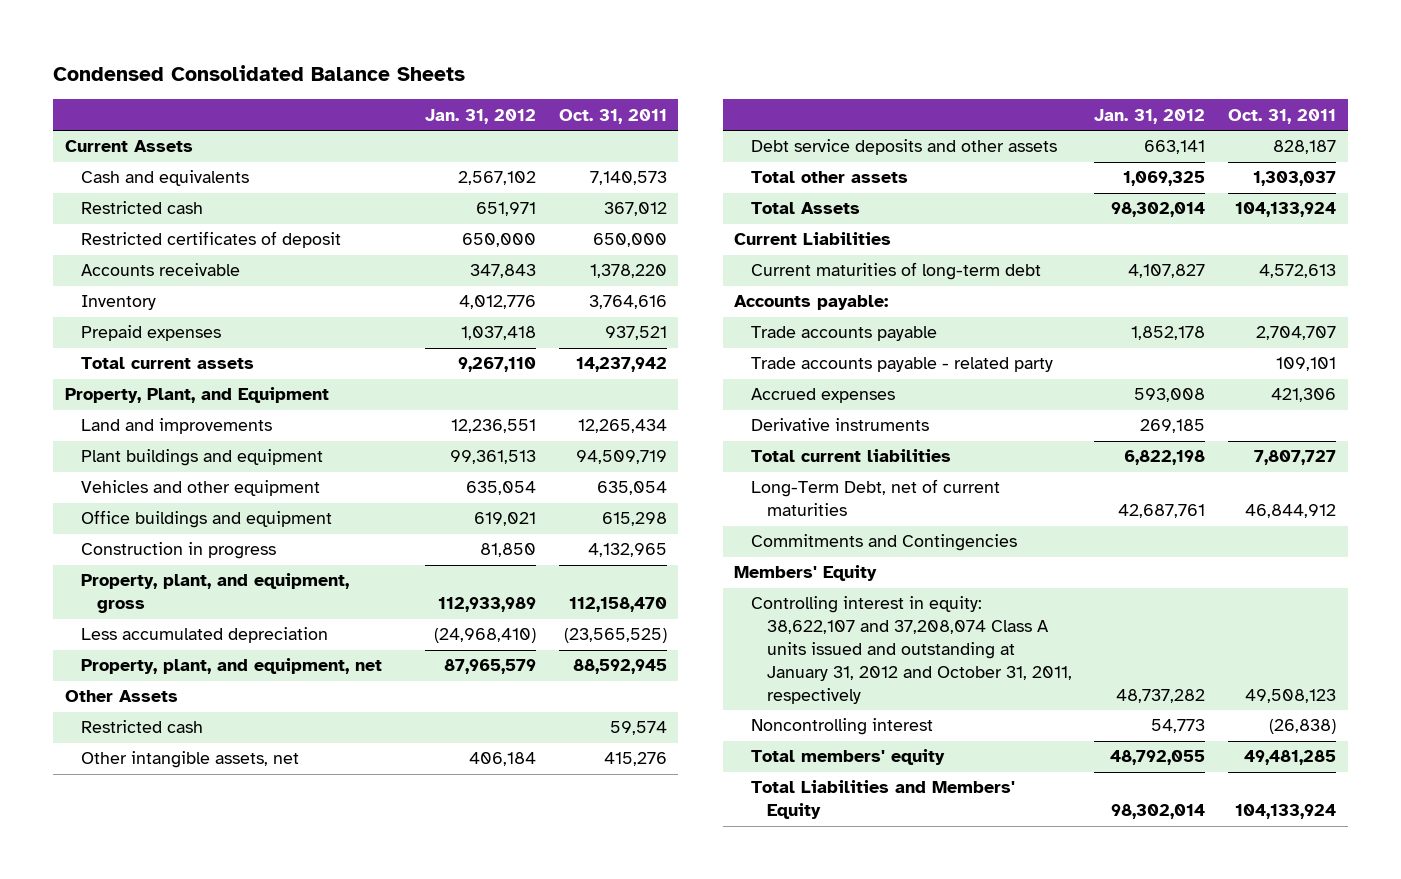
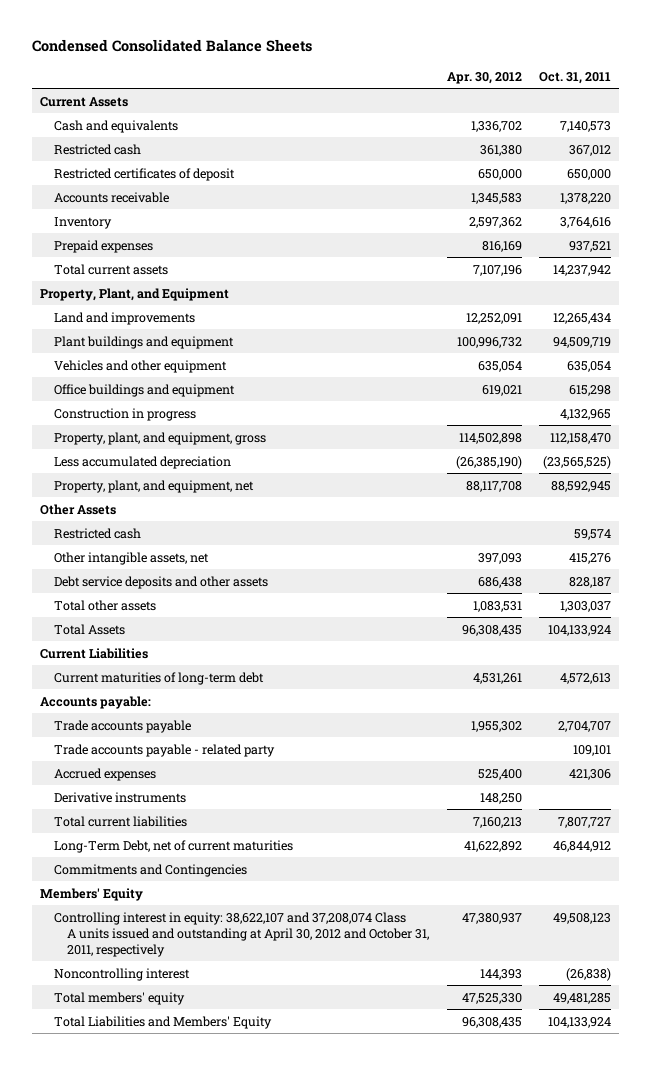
[424,108,536,124] Jan. 31, 2012 -> none
none -> [446,71,522,84] Apr. 30, 2012
[750,596,1072,705] Controlling interest in equity: 38,622,107 and 37,208,074 Class A units issued and outstanding at January 31, 2012 and October 31, 2011, respectively -> [53,911,430,957] Controlling interest in equity: 38,622,107 and 37,208,074 Class A units issued and outstanding at April 30, 2012 and October 31, 2011, respectively

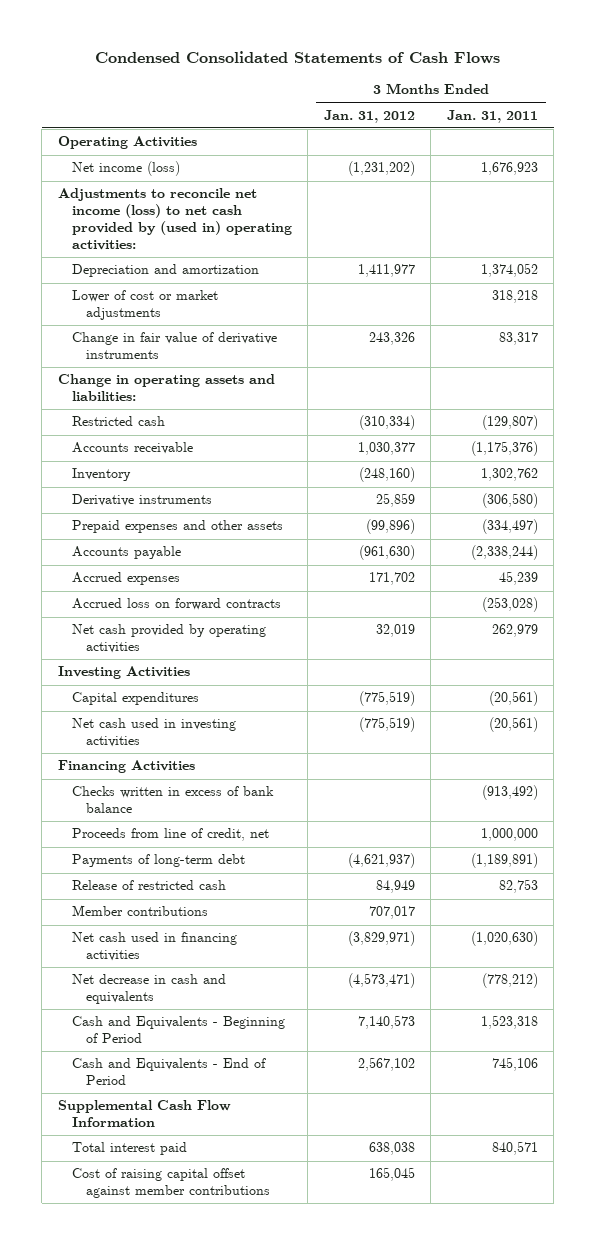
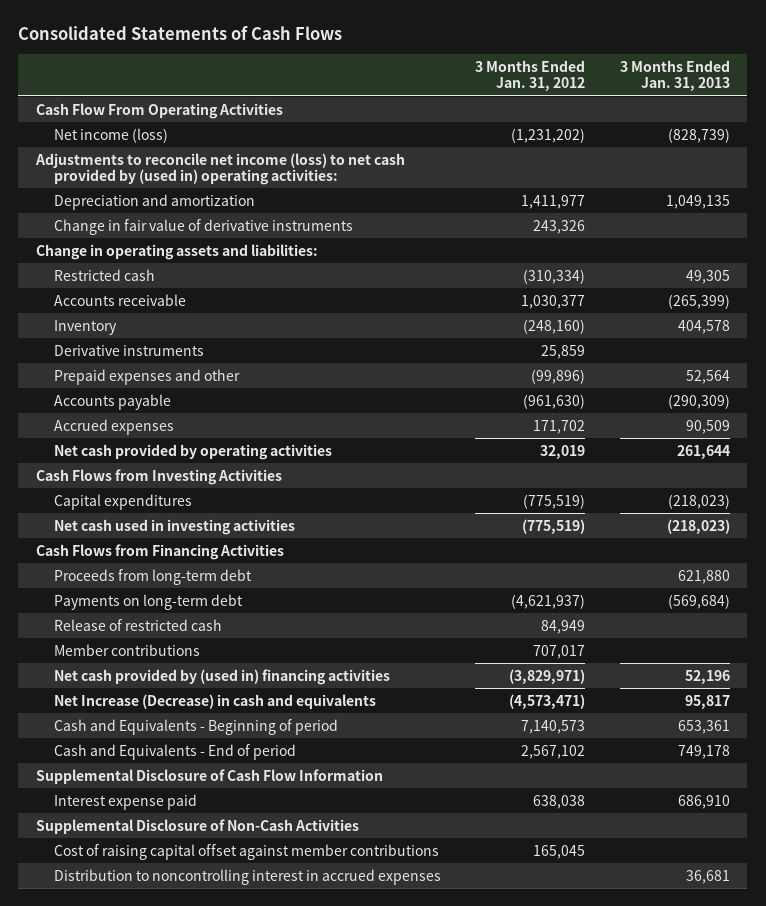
[94,50,500,64] Condensed Consolidated Statements of Cash Flows -> [18,26,343,41] Consolidated Statements of Cash Flows
[446,109,538,123] Jan. 31, 2011 -> none
none -> [619,60,730,92] 3 Months Ended Jan. 31, 2013
[57,136,197,150] Operating Activities -> [35,102,283,119] Cash Flow From Operating Activities
[71,290,218,321] Lower of cost or market adjustments -> none
[71,520,283,534] Prepaid expenses and other assets -> [53,368,240,385] Prepaid expenses and other
[71,598,281,611] Accrued loss on forward contracts -> none
[57,666,190,680] Investing Activities -> [35,468,282,485] Cash Flows from Investing Activities
[71,786,274,814] Checks written in excess of bank balance -> none
[71,828,269,842] Proceeds from line of credit, net -> none
[57,760,195,774] Financing Activities -> [35,543,284,560] Cash Flows from Financing Activities
none -> [53,568,252,585] Proceeds from long-term debt
[71,854,245,868] Payments of long-term debt -> [53,593,243,610] Payments on long-term debt
[71,932,237,962] Net cash used in financing activities -> [53,668,390,685] Net cash provided by (used in) financing activities
[71,974,226,1005] Net decrease in cash and equivalents -> [53,693,376,709] Net Increase (Decrease) in cash and equivalents
[71,1016,285,1044] Cash and Equivalents - Beginning of Period -> [53,718,338,735] Cash and Equivalents - Beginning of period
[71,1058,266,1086] Cash and Equivalents - End of Period -> [53,743,296,760] Cash and Equivalents - End of period
[57,1100,231,1128] Supplemental Cash Flow Information -> [35,768,383,784] Supplemental Disclosure of Cash Flow Information
[71,1142,187,1156] Total interest paid -> [53,793,197,810] Interest expense paid
none -> [35,818,359,834] Supplemental Disclosure of Non-Cash Activities
none -> [53,868,441,885] Distribution to noncontrolling interest in accrued expenses

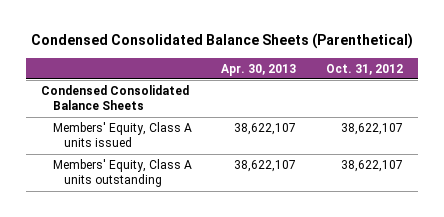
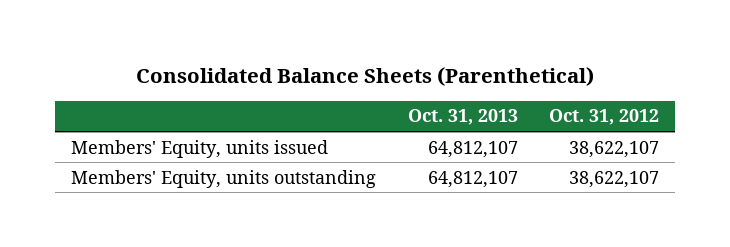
[31,33,414,50] Condensed Consolidated Balance Sheets (Parenthetical) -> [136,66,595,86] Consolidated Balance Sheets (Parenthetical)
[221,63,297,76] Apr. 30, 2013 -> none
none -> [407,109,518,126] Oct. 31, 2013
[41,84,190,111] Condensed Consolidated Balance Sheets -> none
[52,121,192,148] Members' Equity, Class A units issued -> [71,139,329,158] Members' Equity, units issued
[52,158,192,188] Members' Equity, Class A units outstanding -> [71,169,377,188] Members' Equity, units outstanding

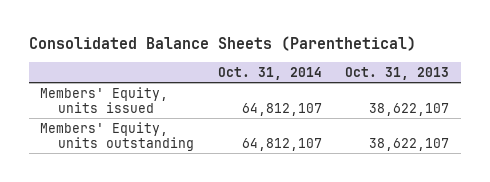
[549,109,660,126] Oct. 31, 2012 -> none
none -> [217,66,322,80] Oct. 31, 2014
[427,140,518,158] 64,812,107 -> [369,103,450,117] 38,622,107
[427,170,518,188] 64,812,107 -> [369,138,450,152] 38,622,107

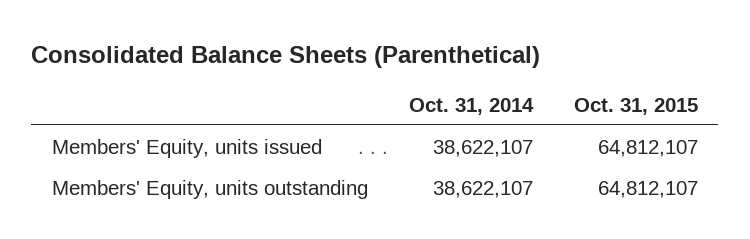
[345,66,450,80] Oct. 31, 2013 -> none
none -> [573,97,698,115] Oct. 31, 2015
[241,103,322,117] 64,812,107 -> [432,139,533,157] 38,622,107
[241,138,322,152] 64,812,107 -> [432,180,533,198] 38,622,107

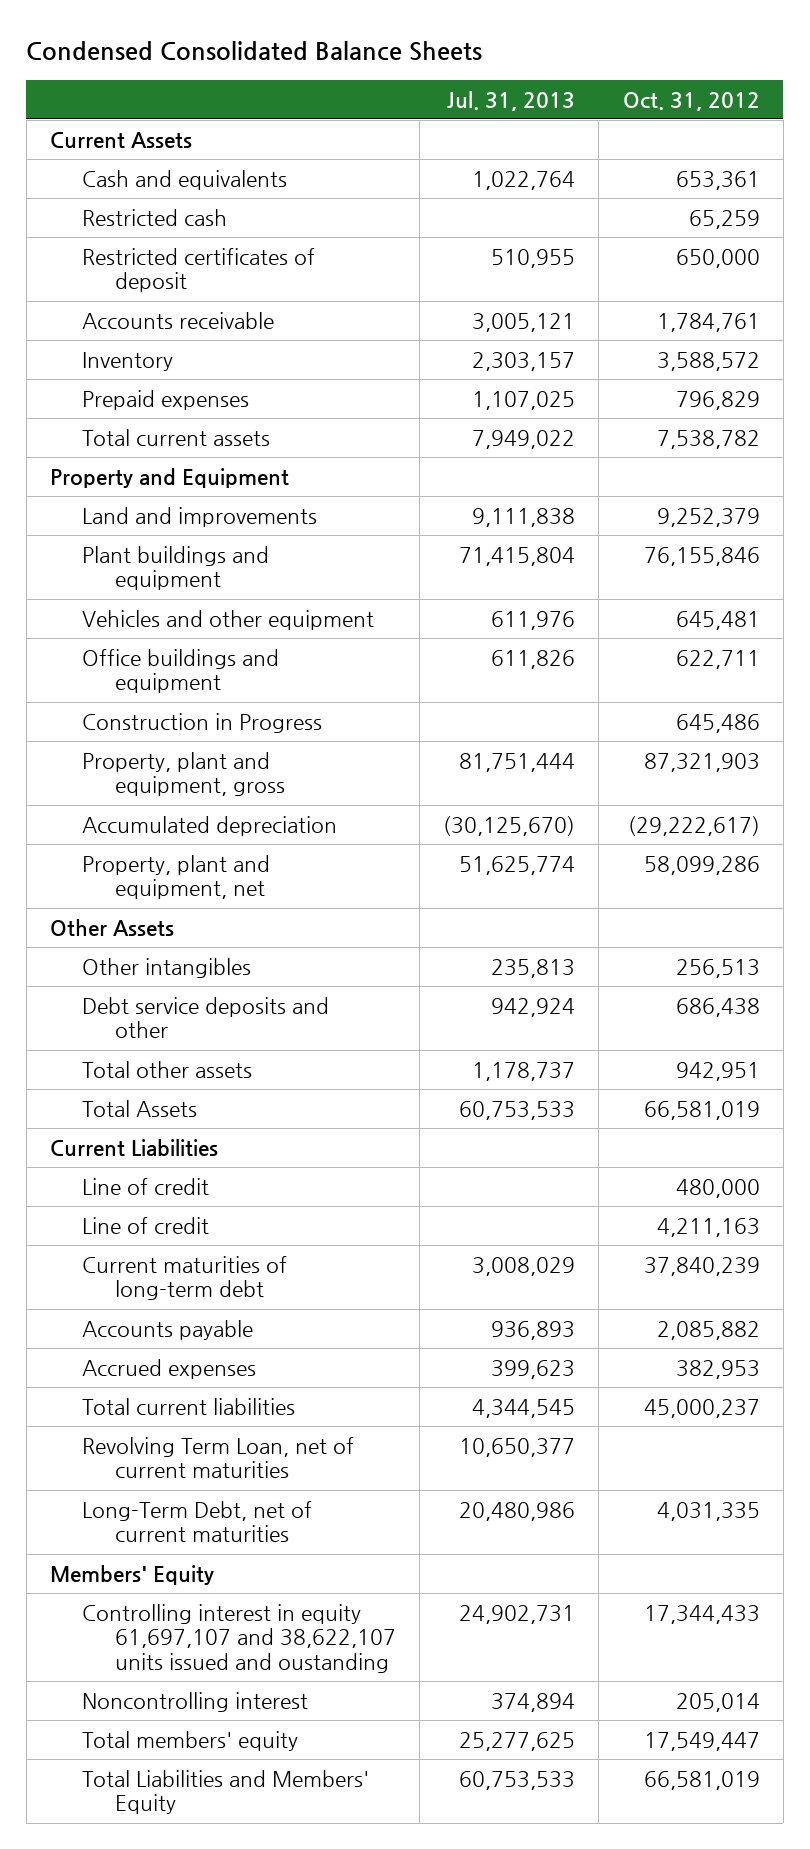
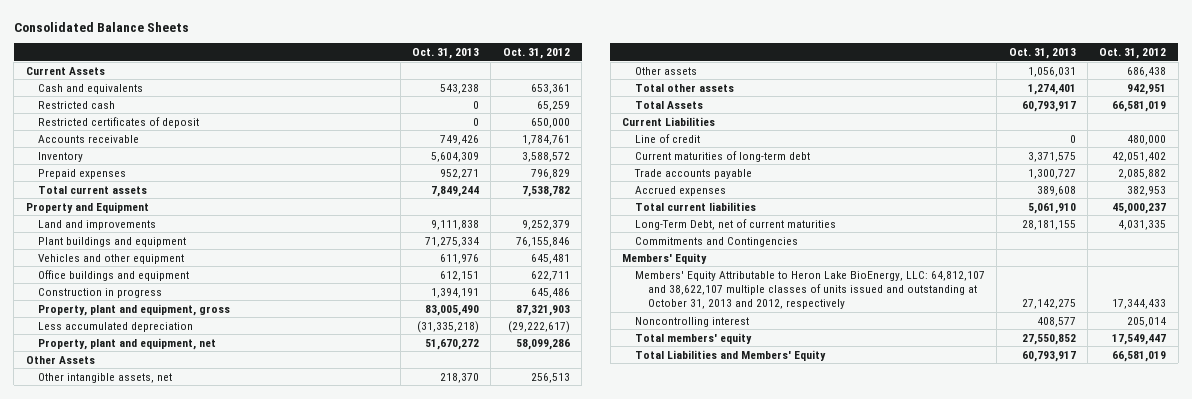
[26,40,483,61] Condensed Consolidated Balance Sheets -> [13,21,189,32] Consolidated Balance Sheets
[447,90,576,111] Jul. 31, 2013 -> none
none -> [412,48,480,60] Oct. 31, 2013
[82,712,323,733] Construction in Progress -> [38,287,163,298] Construction in progress
[82,815,338,836] Accumulated depreciation -> [38,321,194,332] Less accumulated depreciation
[82,957,252,978] Other intangibles -> [38,372,173,383] Other intangible assets, net
[82,996,330,1039] Debt service deposits and other -> [634,66,697,75] Other assets
[82,1216,210,1234] Line of credit -> none
[643,1256,760,1276] 37,840,239 -> [1112,151,1167,162] 42,051,402
[82,1319,254,1340] Accounts payable -> [633,168,752,179] Trade accounts payable
[82,1436,355,1479] Revolving Term Loan, net of current maturities -> none
none -> [634,236,798,247] Commitments and Contingencies
[82,1603,396,1674] Controlling interest in equity 61,697,107 and 38,622,107 units issued and oustanding -> [634,270,985,309] Members' Equity Attributable to Heron Lake BioEnergy, LLC: 64,812,107 and 38,622,107 multiple classes of units issued and outstanding at October 31, 2013 and 2012, respectively

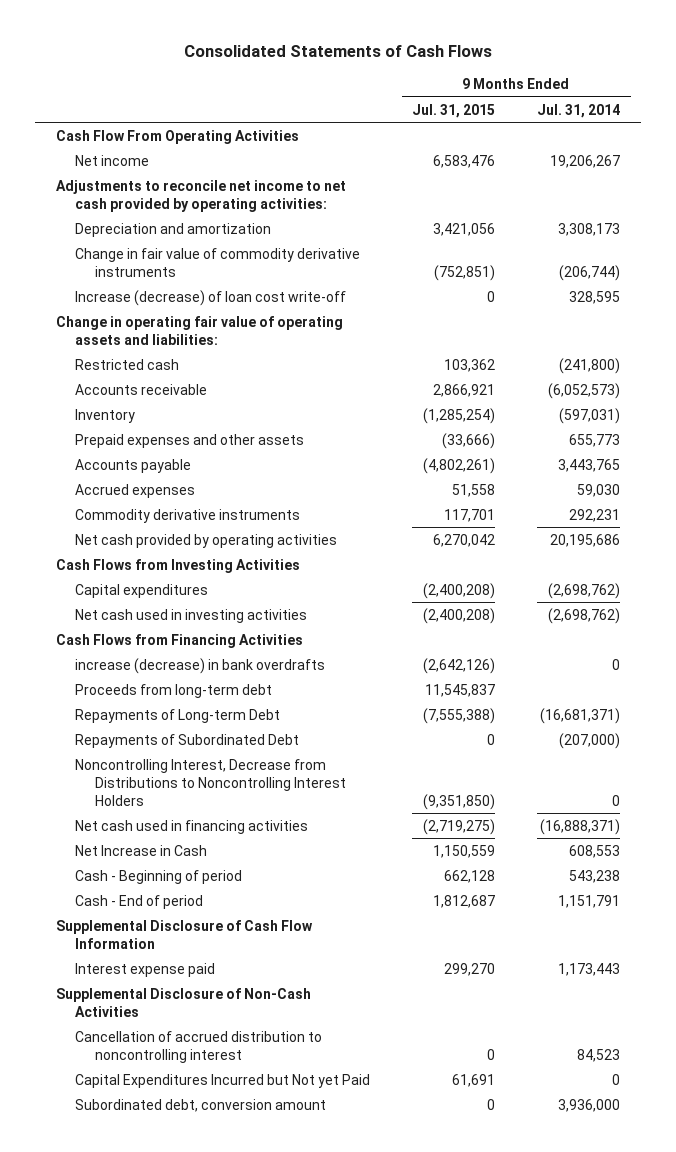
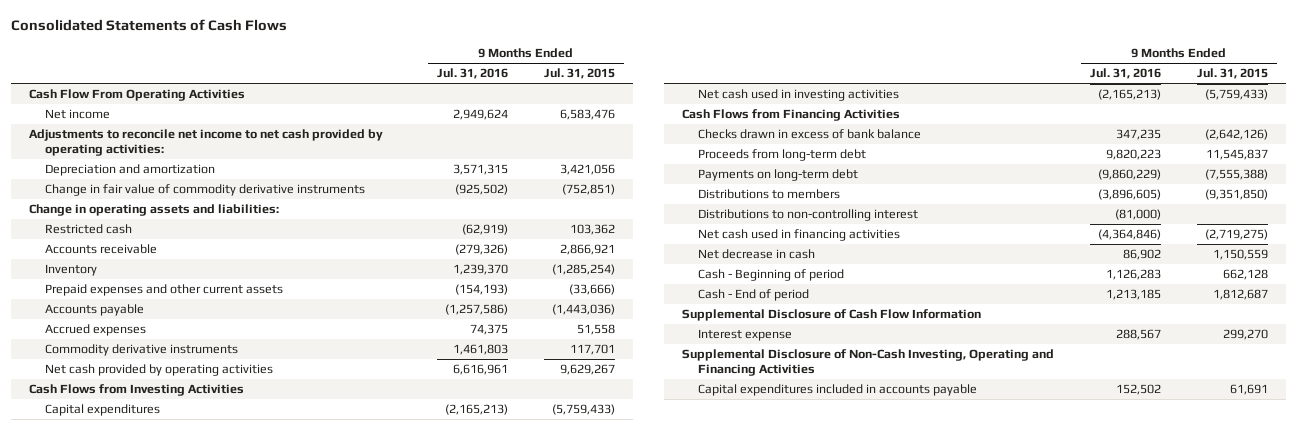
[537,103,621,118] Jul. 31, 2014 -> none
none -> [436,68,508,80] Jul. 31, 2016
[75,289,347,306] Increase (decrease) of loan cost write-off -> none
[56,315,344,345] Change in operating fair value of operating assets and liabilities: -> [28,204,279,217] Change in operating assets and liabilities:
[75,433,305,448] Prepaid expenses and other assets -> [44,284,283,297] Prepaid expenses and other current assets
[423,457,496,474] (4,802,261) -> [551,304,615,316] (1,443,036)
[433,533,496,547] 6,270,042 -> [559,364,615,376] 9,629,267
[423,582,496,599] (2,400,208) -> [551,404,615,416] (5,759,433)
[423,607,496,624] (2,400,208) -> [1205,89,1269,101] (5,759,433)
[75,657,326,674] increase (decrease) in bank overdrafts -> [698,129,922,140] Checks drawn in excess of bank balance
[75,733,300,748] Repayments of Subordinated Debt -> none
[75,708,281,723] Repayments of Long-term Debt -> [698,169,859,182] Payments on long-term debt
[75,758,346,806] Noncontrolling Interest, Decrease from Distributions to Noncontrolling Interest Holders -> [698,189,841,200] Distributions to members
none -> [698,209,919,222] Distributions to non-controlling interest
[75,844,208,856] Net Increase in Cash -> [698,249,816,260] Net decrease in cash
[75,1030,323,1063] Cancellation of accrued distribution to noncontrolling interest -> none
[75,1098,327,1112] Subordinated debt, conversion amount -> none
[75,962,216,977] Interest expense paid -> [698,329,793,342] Interest expense
[56,987,312,1017] Supplemental Disclosure of Non-Cash Activities -> [682,349,1055,377] Supplemental Disclosure of Non-Cash Investing, Operating and Financing Activities
[75,1073,371,1088] Capital Expenditures Incurred but Not yet Paid -> [698,384,978,397] Capital expenditures included in accounts payable

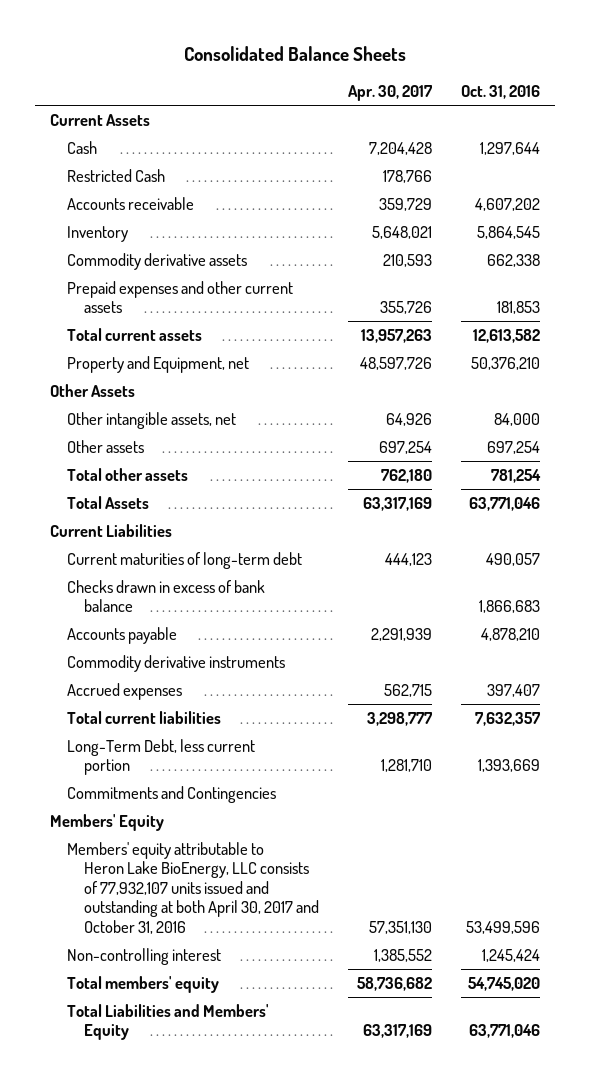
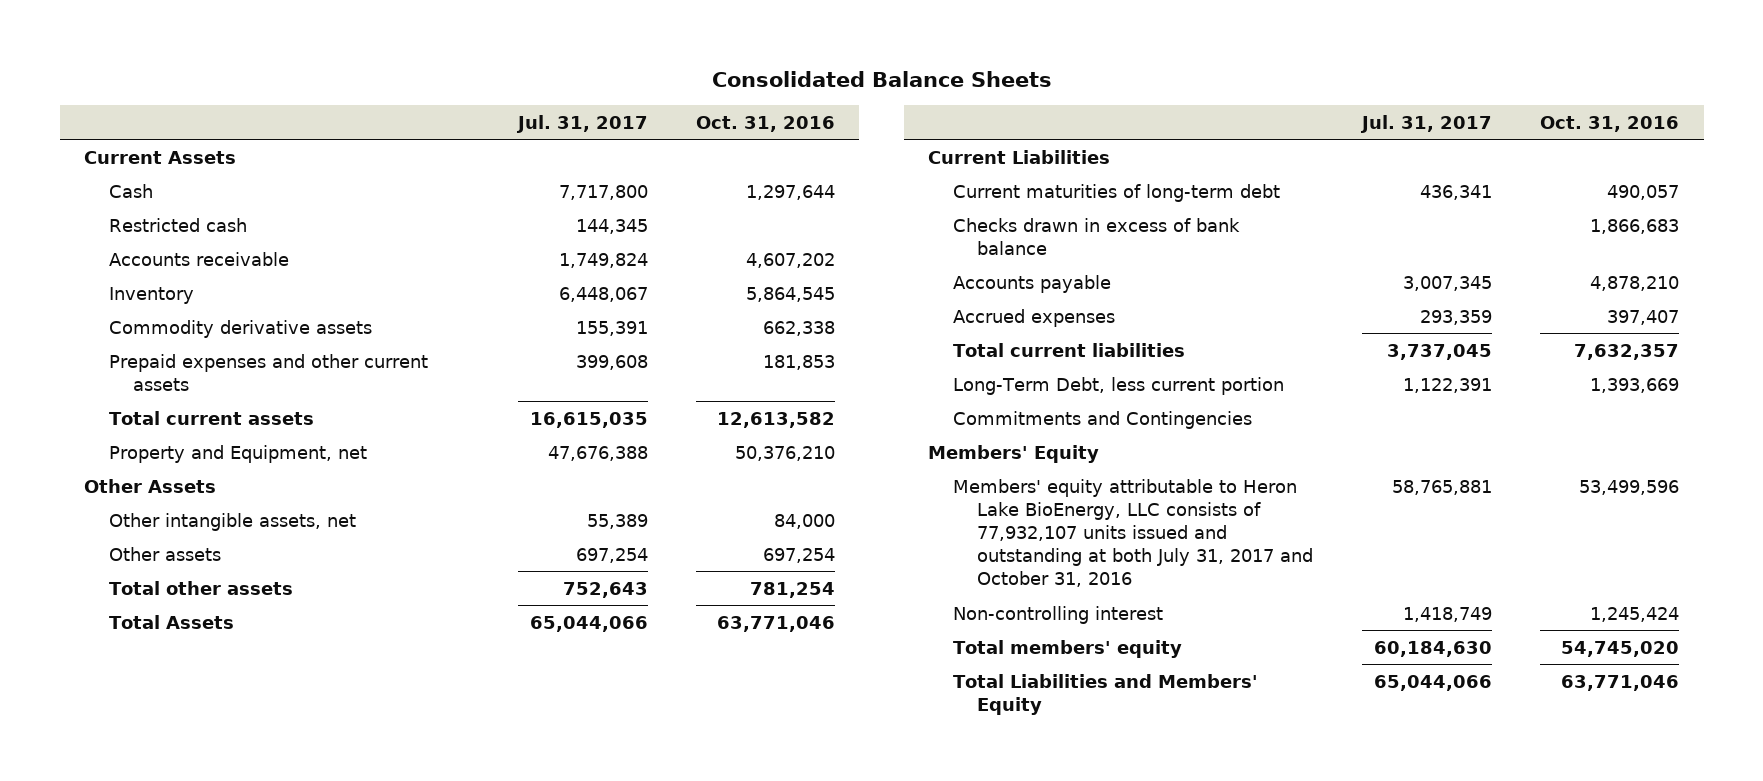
[348,85,434,102] Apr. 30, 2017 -> none
none -> [515,114,648,133] Jul. 31, 2017
[66,169,165,183] Restricted Cash -> [108,217,247,232] Restricted cash
[66,655,285,673] Commodity derivative instruments -> none
[66,842,319,934] Members' equity attributable to Heron Lake BioEnergy, LLC consists of 77,932,107 units issued and outstanding at both April 30, 2017 and October 31, 2016 -> [952,478,1314,588] Members' equity attributable to Heron Lake BioEnergy, LLC consists of 77,932,107 units issued and outstanding at both July 31, 2017 and October 31, 2016

